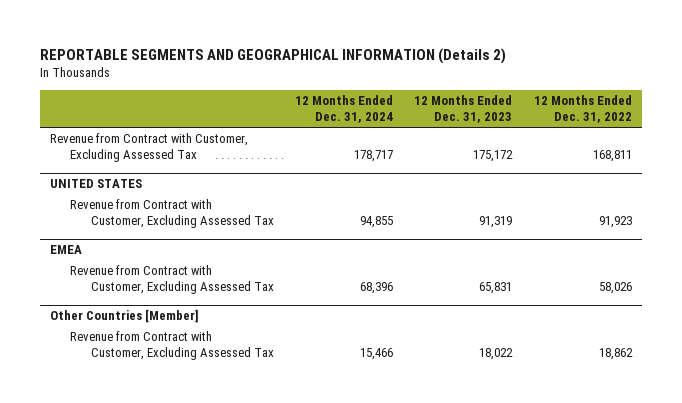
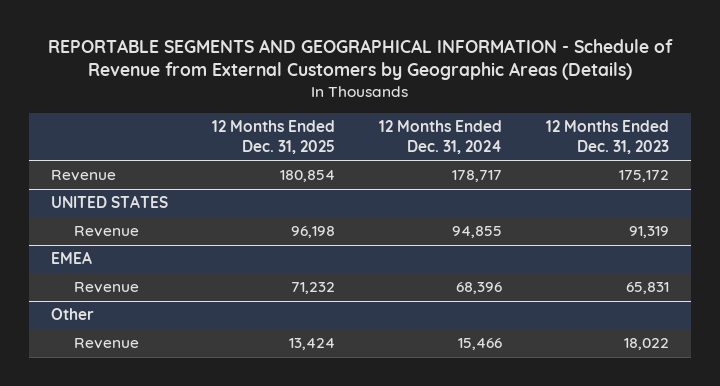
[39,47,506,64] REPORTABLE SEGMENTS AND GEOGRAPHICAL INFORMATION (Details 2) -> [47,38,673,81] REPORTABLE SEGMENTS AND GEOGRAPHICAL INFORMATION - Schedule of Revenue from External Customers by Geographic Areas (Details)
[533,95,632,124] 12 Months Ended Dec. 31, 2022 -> none
none -> [211,120,335,154] 12 Months Ended Dec. 31, 2025
[50,133,249,163] Revenue from Contract with Customer, Excluding Assessed Tax -> [50,170,116,182] Revenue
[70,199,274,229] Revenue from Contract with Customer, Excluding Assessed Tax -> [73,226,139,238] Revenue
[70,265,274,295] Revenue from Contract with Customer, Excluding Assessed Tax -> [73,282,139,294] Revenue
[50,309,200,324] Other Countries [Member] -> [50,308,94,321] Other
[70,331,274,361] Revenue from Contract with Customer, Excluding Assessed Tax -> [73,338,139,350] Revenue

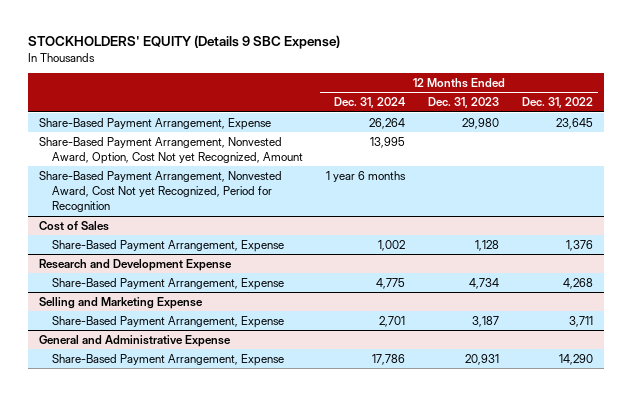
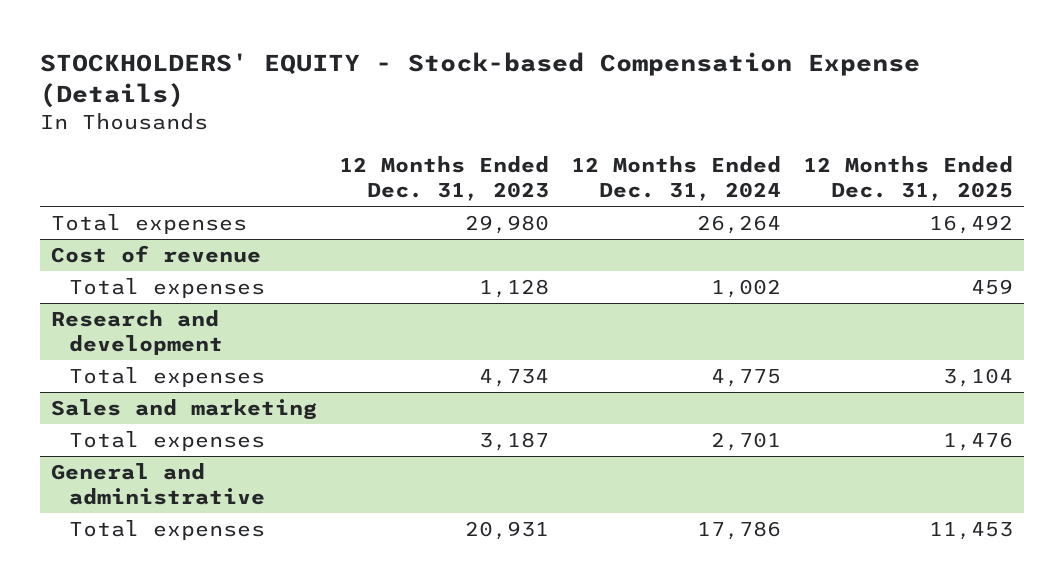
[27,34,340,49] STOCKHOLDERS' EQUITY (Details 9 SBC Expense) -> [40,52,921,109] STOCKHOLDERS' EQUITY - Stock-based Compensation Expense (Details)
[521,97,593,109] Dec. 31, 2022 -> none
none -> [803,155,1014,202] 12 Months Ended Dec. 31, 2025
[39,136,303,164] Share-Based Payment Arrangement, Nonvested Award, Option, Cost Not yet Recognized, Amount -> none
[39,170,283,213] Share-Based Payment Arrangement, Nonvested Award, Cost Not yet Recognized, Period for Recognition -> none
[39,117,272,130] Share-Based Payment Arrangement, Expense -> [51,213,248,234] Total expenses
[39,220,110,231] Cost of Sales -> [51,244,262,263] Cost of revenue
[51,239,284,252] Share-Based Payment Arrangement, Expense -> [69,277,266,298] Total expenses
[39,258,233,271] Research and Development Expense -> [51,309,224,356] Research and development
[51,277,284,290] Share-Based Payment Arrangement, Expense -> [69,366,266,387] Total expenses
[39,296,204,309] Selling and Marketing Expense -> [51,398,318,420] Sales and marketing
[51,315,284,328] Share-Based Payment Arrangement, Expense -> [69,430,266,451] Total expenses
[39,334,232,347] General and Administrative Expense -> [51,462,266,506] General and administrative
[51,353,284,366] Share-Based Payment Arrangement, Expense -> [69,519,266,540] Total expenses

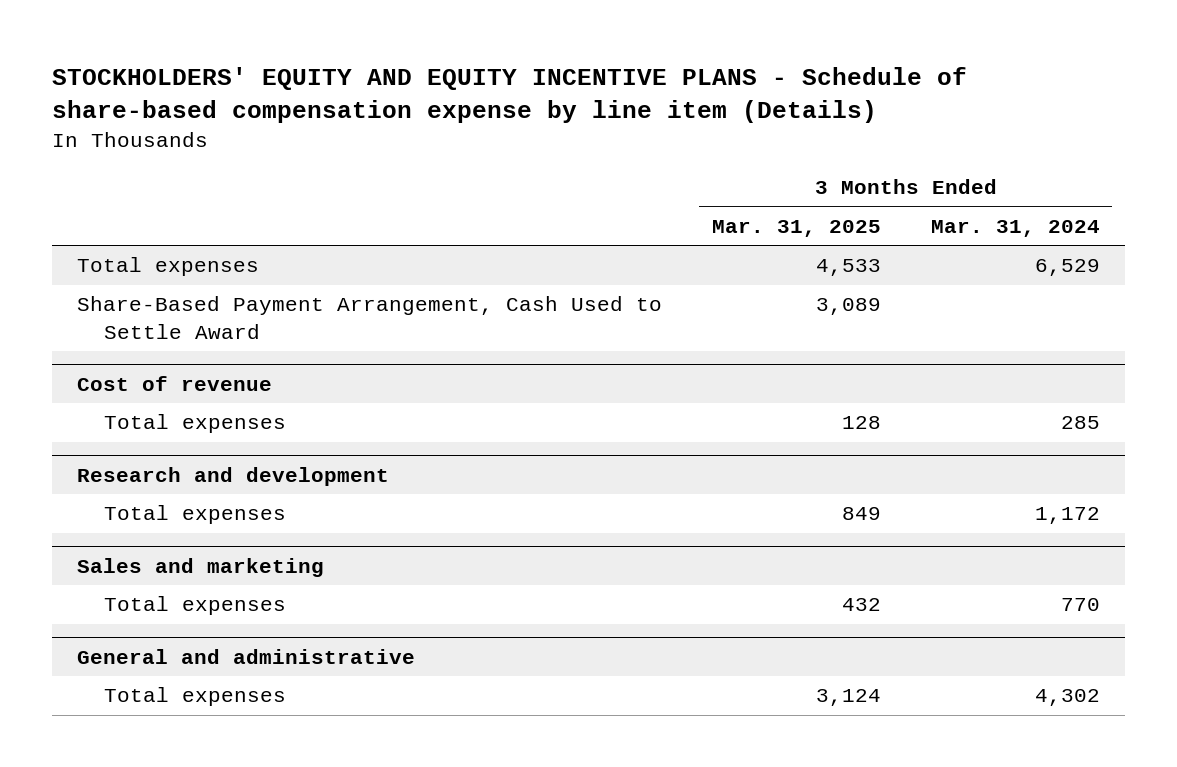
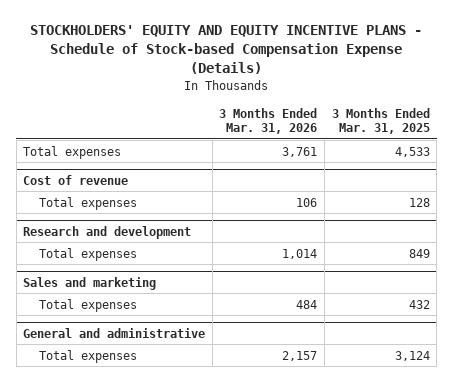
[52,67,968,123] STOCKHOLDERS' EQUITY AND EQUITY INCENTIVE PLANS - Schedule of share-based compensation expense by line item (Details) -> [30,25,423,75] STOCKHOLDERS' EQUITY AND EQUITY INCENTIVE PLANS - Schedule of Stock-based Compensation Expense (Details)
[930,219,1100,237] Mar. 31, 2024 -> none
none -> [219,107,318,134] 3 Months Ended Mar. 31, 2026
[77,296,663,339] Share-Based Payment Arrangement, Cash Used to Settle Award -> none

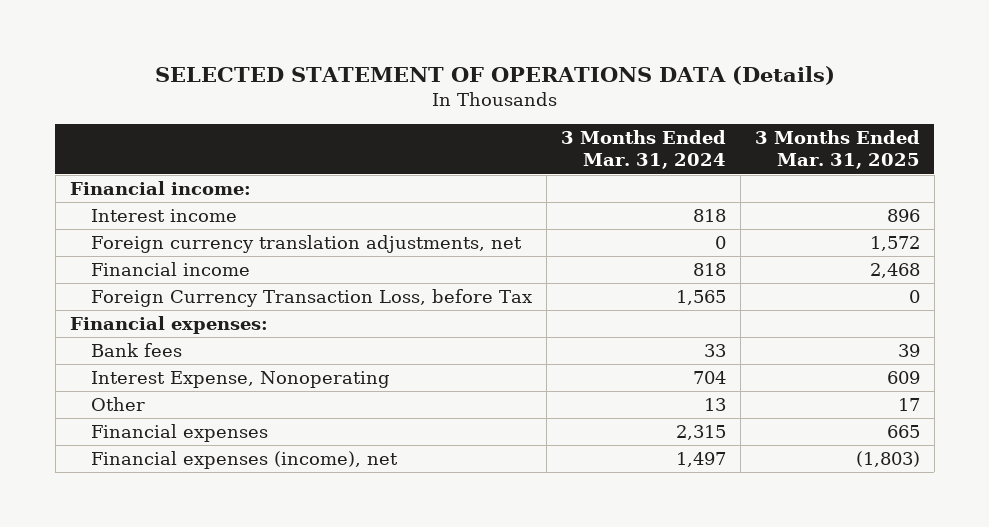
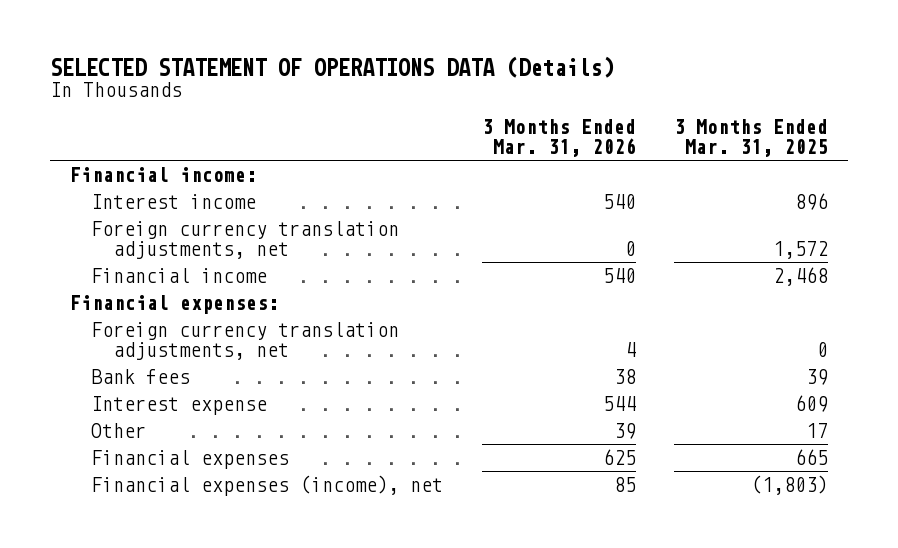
[560,130,726,170] 3 Months Ended Mar. 31, 2024 -> none
none -> [481,119,636,158] 3 Months Ended Mar. 31, 2026
[90,289,532,308] Foreign Currency Transaction Loss, before Tax -> none
none -> [91,321,400,360] Foreign currency translation adjustments, net
[90,371,390,389] Interest Expense, Nonoperating -> [91,395,268,415] Interest expense

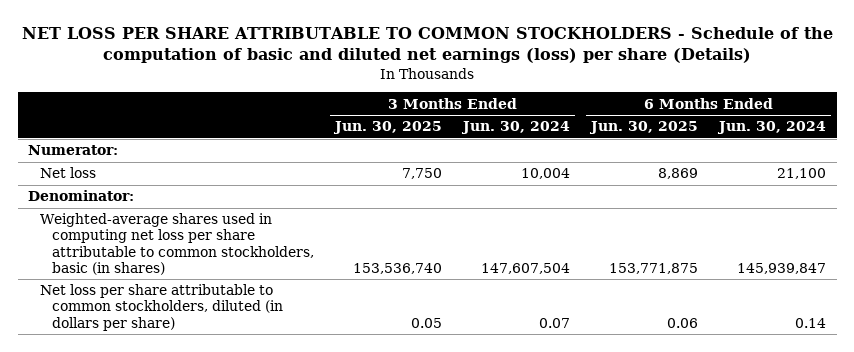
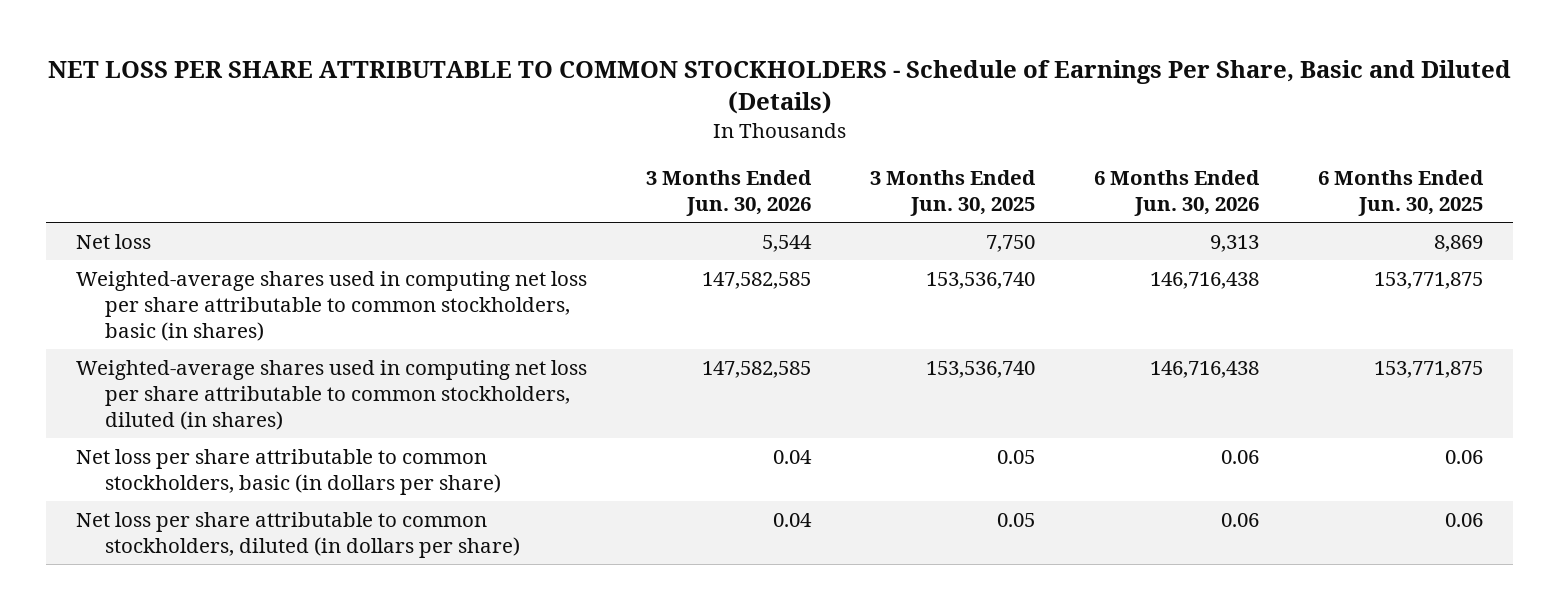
[22,26,834,64] NET LOSS PER SHARE ATTRIBUTABLE TO COMMON STOCKHOLDERS - Schedule of the computation of basic and diluted net earnings (loss) per share (Details) -> [47,60,1511,115] NET LOSS PER SHARE ATTRIBUTABLE TO COMMON STOCKHOLDERS - Schedule of Earnings Per Share, Basic and Diluted (Details)
[461,121,571,135] Jun. 30, 2024 -> none
[717,121,827,135] Jun. 30, 2024 -> none
none -> [645,170,812,216] 3 Months Ended Jun. 30, 2026
none -> [1094,170,1261,216] 6 Months Ended Jun. 30, 2026
[28,145,119,156] Numerator: -> none
[28,190,135,202] Denominator: -> none
none -> [75,360,587,430] Weighted-average shares used in computing net loss per share attributable to common stockholders, diluted (in shares)
none -> [75,449,502,495] Net loss per share attributable to common stockholders, basic (in dollars per share)

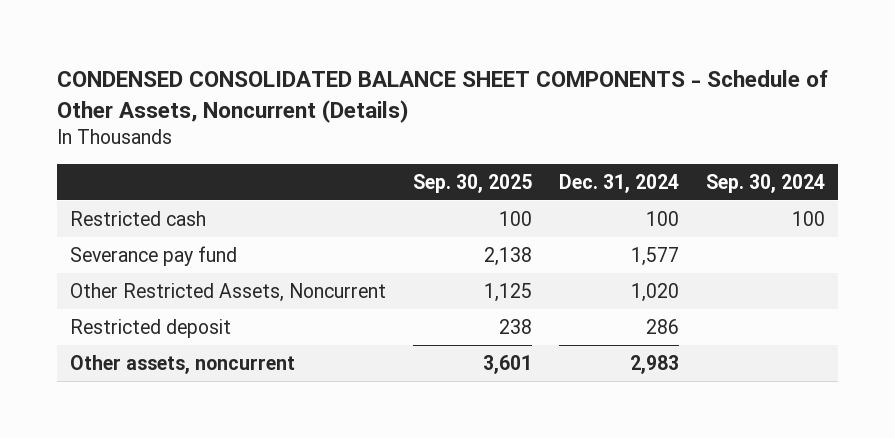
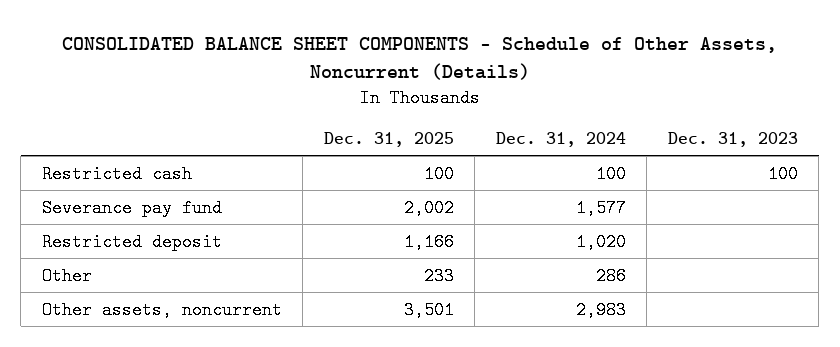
[56,70,828,123] CONDENSED CONSOLIDATED BALANCE SHEET COMPONENTS - Schedule of Other Assets, Noncurrent (Details) -> [61,36,777,81] CONSOLIDATED BALANCE SHEET COMPONENTS - Schedule of Other Assets, Noncurrent (Details)
[412,173,532,193] Sep. 30, 2025 -> none
[705,173,825,193] Sep. 30, 2024 -> none
none -> [323,131,454,147] Dec. 31, 2025
none -> [667,131,798,147] Dec. 31, 2023
[70,282,387,302] Other Restricted Assets, Noncurrent -> [41,232,222,251] Restricted deposit
[70,318,232,338] Restricted deposit -> [41,266,92,285] Other

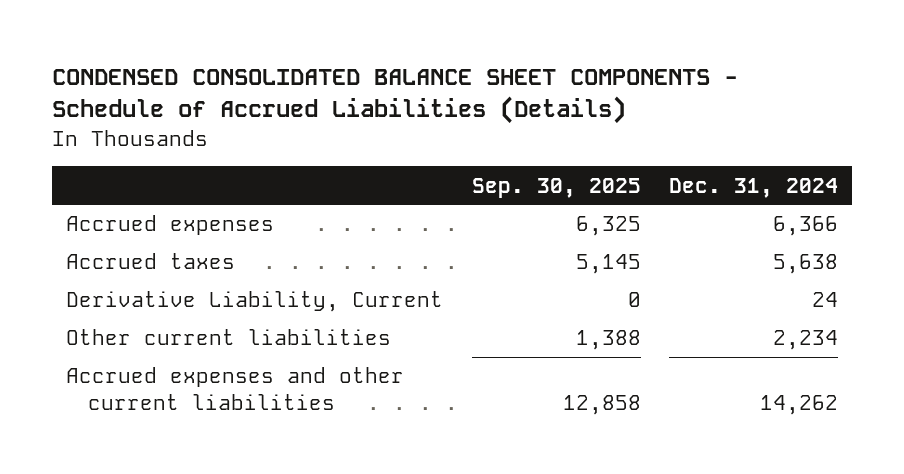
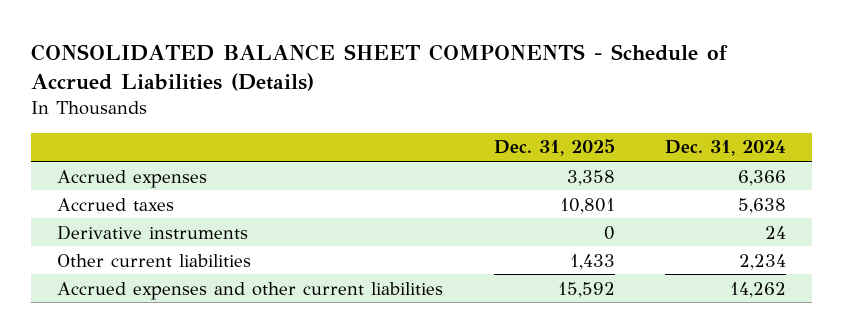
[52,68,739,125] CONDENSED CONSOLIDATED BALANCE SHEET COMPONENTS - Schedule of Accrued Liabilities (Details) -> [31,44,729,92] CONSOLIDATED BALANCE SHEET COMPONENTS - Schedule of Accrued Liabilities (Details)
[471,177,641,198] Sep. 30, 2025 -> none
none -> [493,139,615,157] Dec. 31, 2025
[66,291,444,313] Derivative Liability, Current -> [56,224,248,240] Derivative instruments

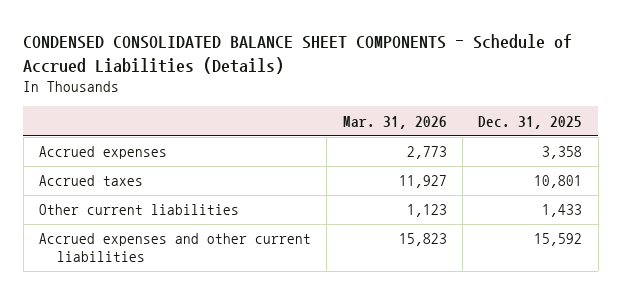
[31,44,729,92] CONSOLIDATED BALANCE SHEET COMPONENTS - Schedule of Accrued Liabilities (Details) -> [23,33,573,74] CONDENSED CONSOLIDATED BALANCE SHEET COMPONENTS - Schedule of Accrued Liabilities (Details)
[665,140,787,157] Dec. 31, 2024 -> none
none -> [342,115,447,129] Mar. 31, 2026
[56,224,248,240] Derivative instruments -> none

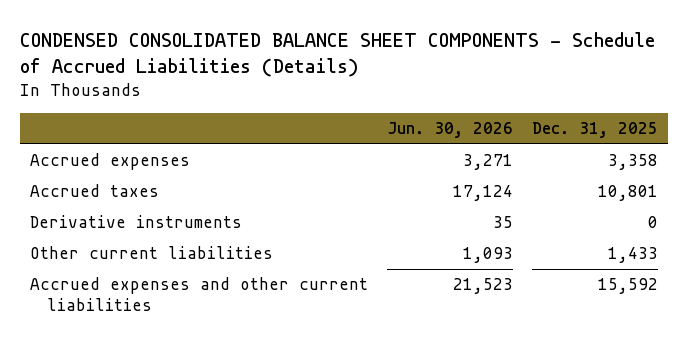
[342,115,447,129] Mar. 31, 2026 -> none
none -> [387,122,514,139] Jun. 30, 2026
none -> [29,215,242,229] Derivative instruments

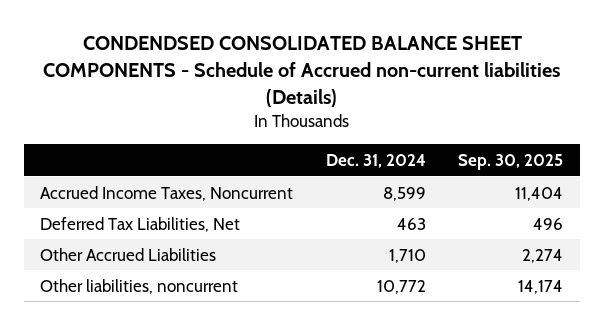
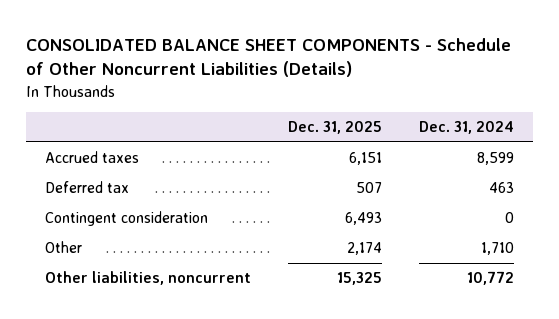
[42,36,560,107] CONDENDSED CONSOLIDATED BALANCE SHEET COMPONENTS - Schedule of Accrued non-current liabilities (Details) -> [26,37,512,78] CONSOLIDATED BALANCE SHEET COMPONENTS - Schedule of Other Noncurrent Liabilities (Details)
[458,154,564,171] Sep. 30, 2025 -> none
none -> [288,121,383,135] Dec. 31, 2025
[39,185,293,201] Accrued Income Taxes, Noncurrent -> [45,151,140,164] Accrued taxes
[39,216,240,232] Deferred Tax Liabilities, Net -> [45,181,130,194] Deferred tax
none -> [45,211,209,227] Contingent consideration
[39,247,216,261] Other Accrued Liabilities -> [45,241,83,254] Other

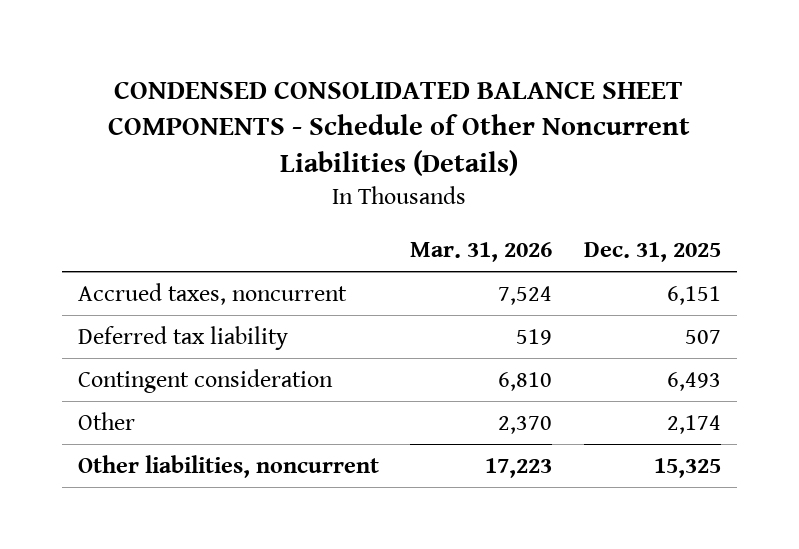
[26,37,512,78] CONSOLIDATED BALANCE SHEET COMPONENTS - Schedule of Other Noncurrent Liabilities (Details) -> [108,80,691,177] CONDENSED CONSOLIDATED BALANCE SHEET COMPONENTS - Schedule of Other Noncurrent Liabilities (Details)
[419,121,515,135] Dec. 31, 2024 -> none
none -> [410,242,553,263] Mar. 31, 2026
[45,151,140,164] Accrued taxes -> [77,282,347,305] Accrued taxes, noncurrent
[45,181,130,194] Deferred tax -> [77,325,288,350] Deferred tax liability

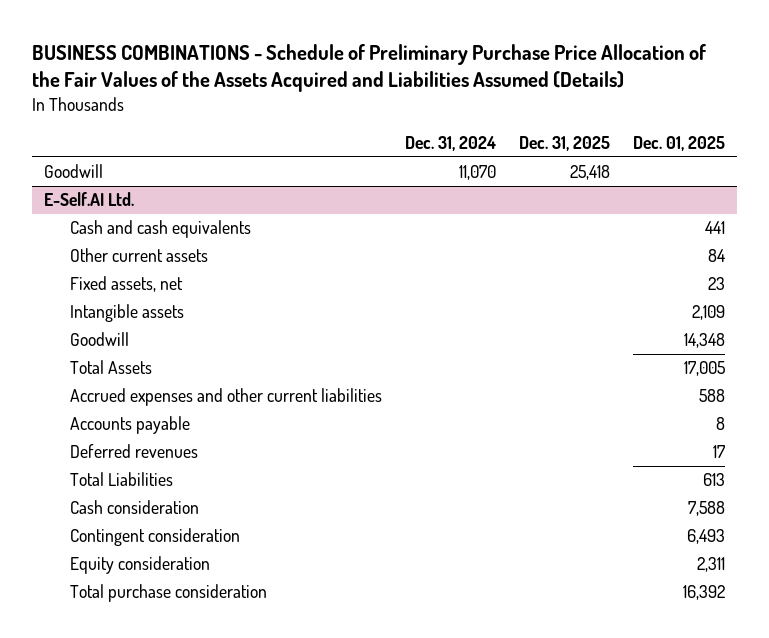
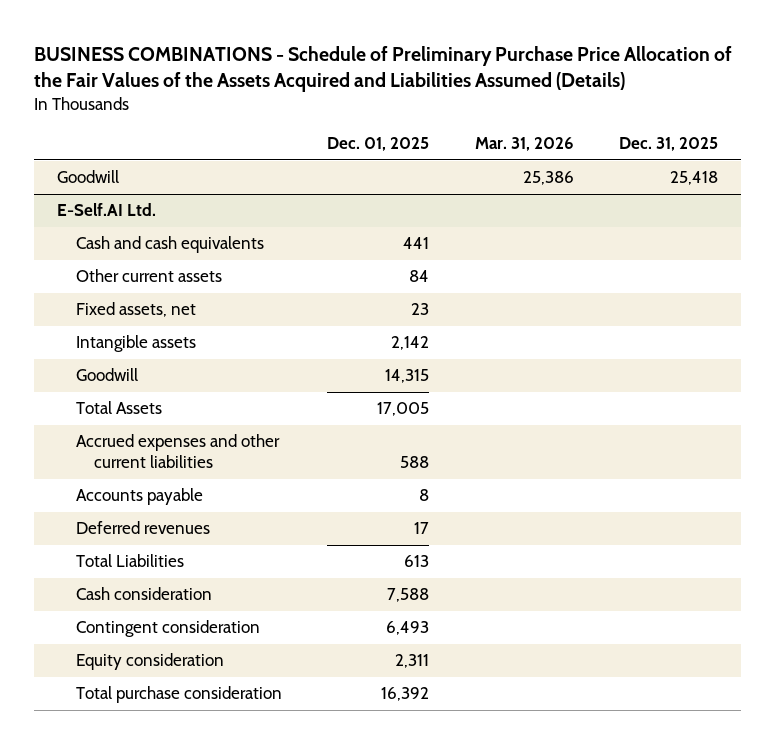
[405,136,497,152] Dec. 31, 2024 -> none
none -> [474,137,574,152] Mar. 31, 2026
[692,305,726,321] 2,109 -> [391,336,430,351] 2,142
[684,333,726,349] 14,348 -> [385,369,430,384] 14,315

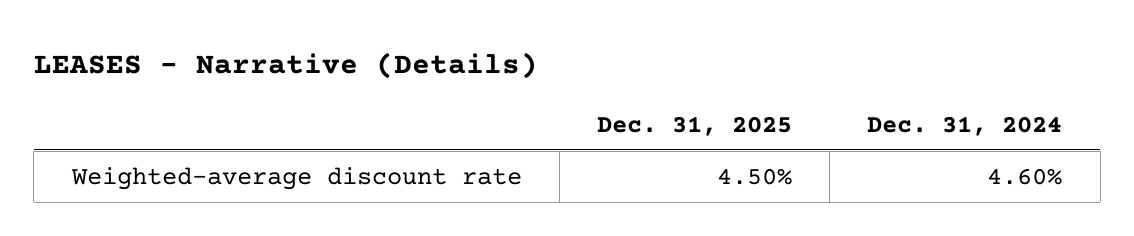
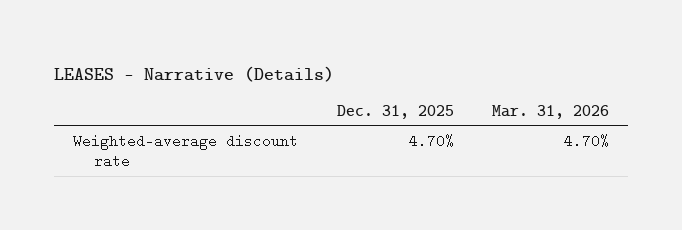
[867,115,1063,136] Dec. 31, 2024 -> none
none -> [491,104,609,119] Mar. 31, 2026
[717,167,793,185] 4.50% -> [408,133,454,148] 4.70%

